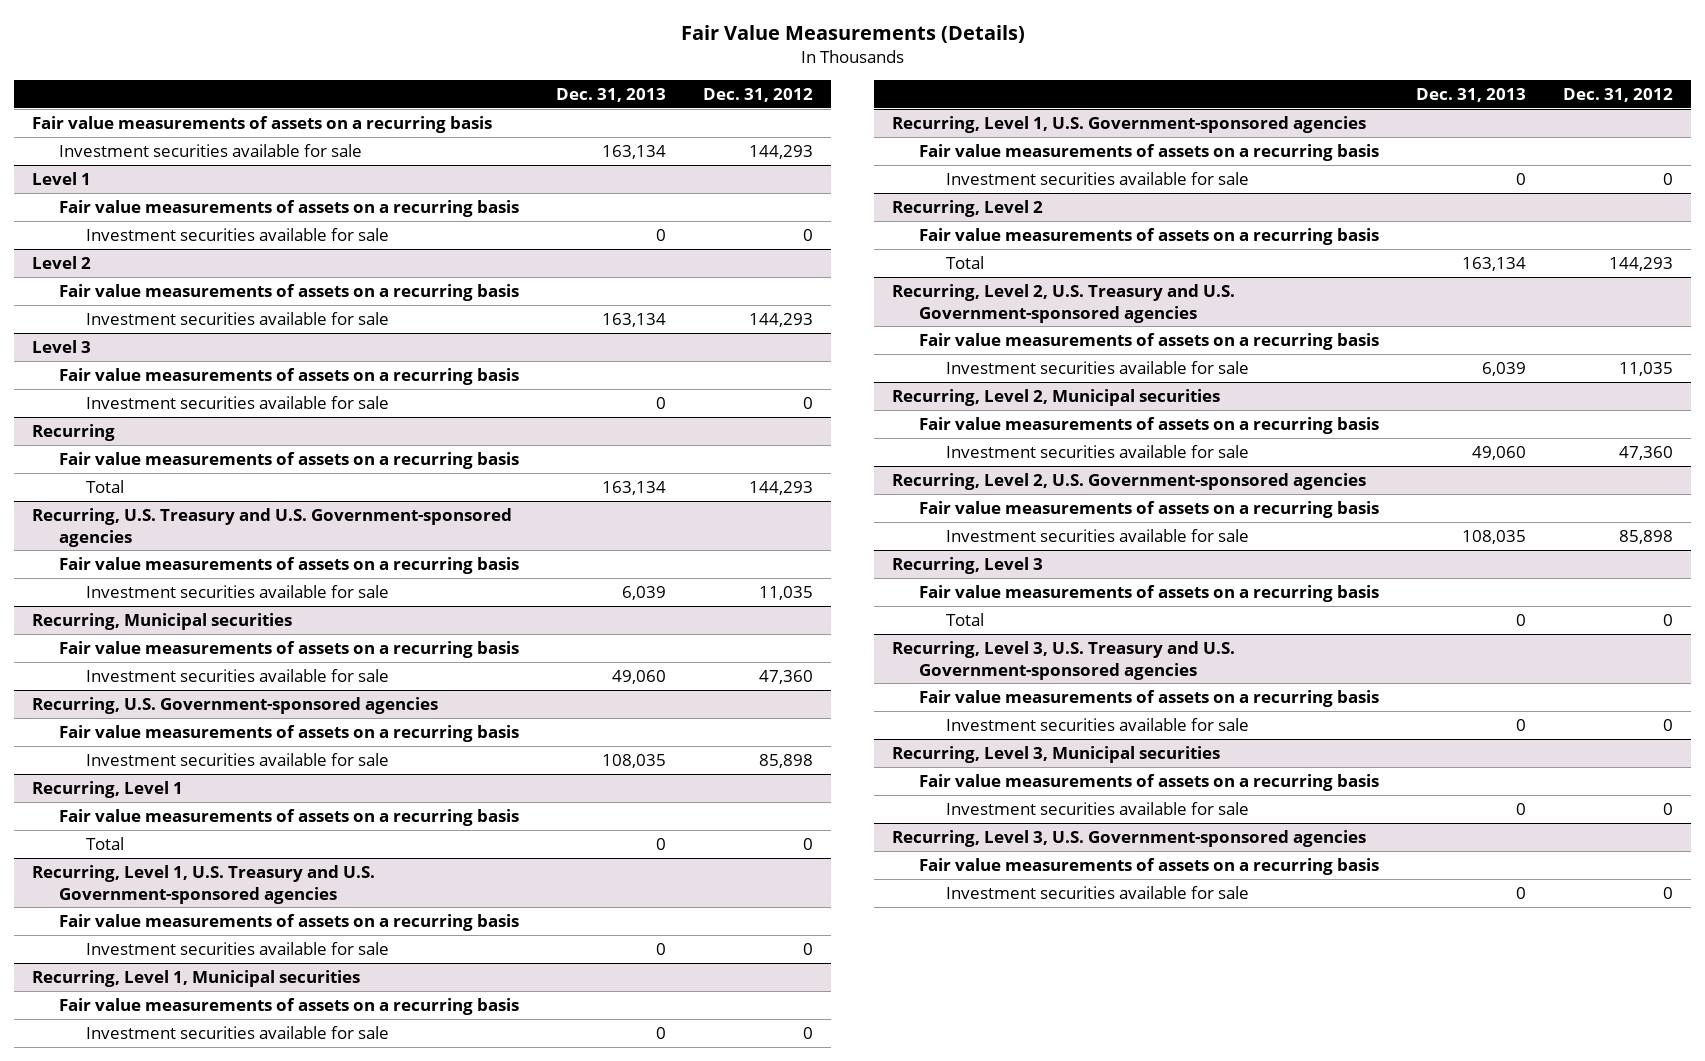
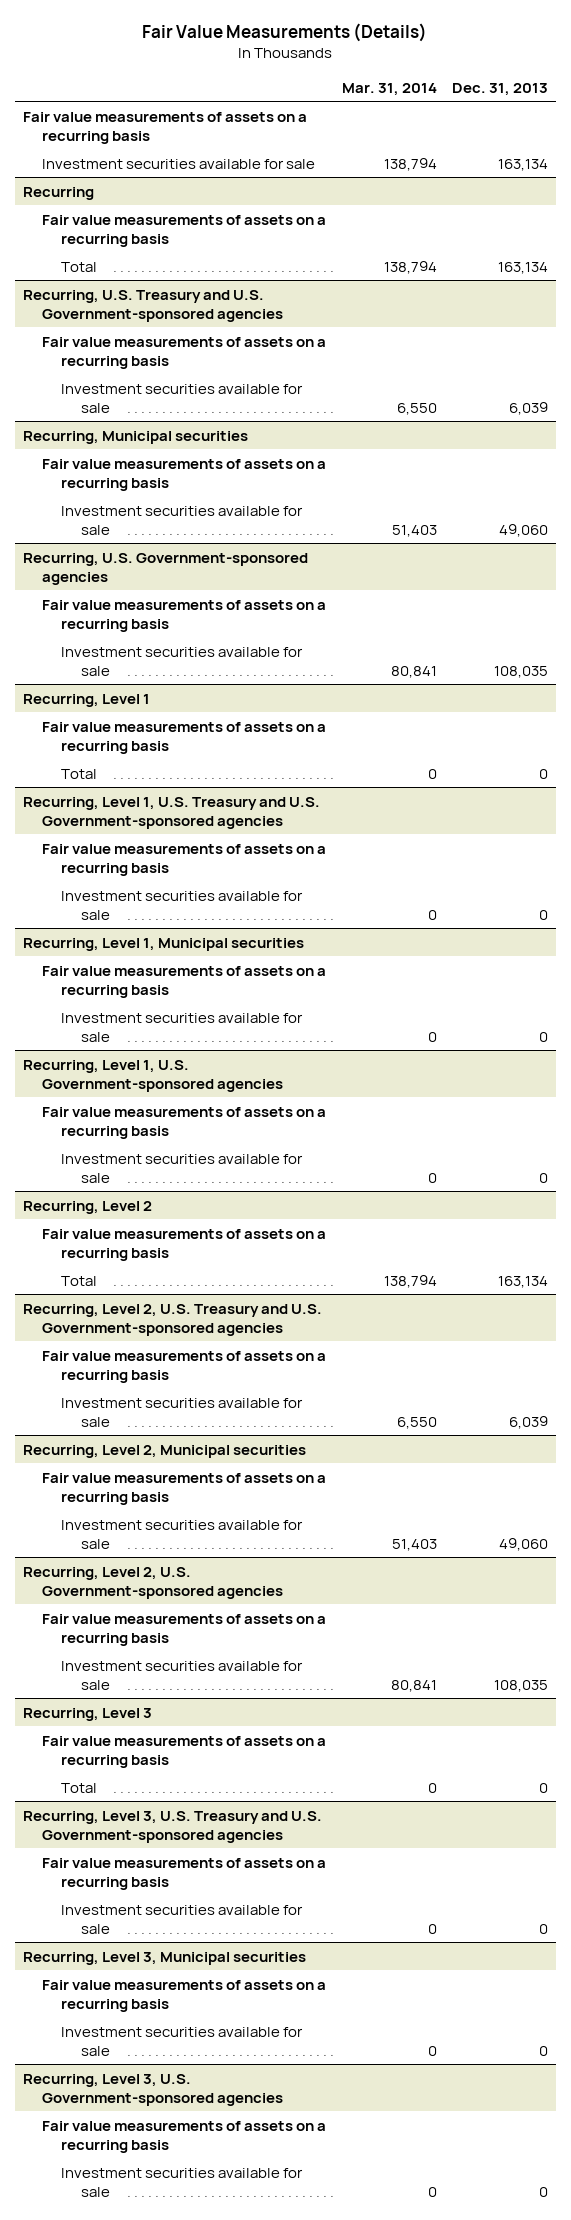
[702,87,813,102] Dec. 31, 2012 -> none
none -> [341,82,437,96] Mar. 31, 2014
[32,171,92,185] Level 1 -> none
[59,199,520,217] Fair value measurements of assets on a recurring basis -> none
[85,227,389,241] Investment securities available for sale -> none
[32,255,92,269] Level 2 -> none
[59,283,520,301] Fair value measurements of assets on a recurring basis -> none
[85,311,389,325] Investment securities available for sale -> none
[32,339,92,353] Level 3 -> none
[59,367,520,385] Fair value measurements of assets on a recurring basis -> none
[85,395,389,409] Investment securities available for sale -> none

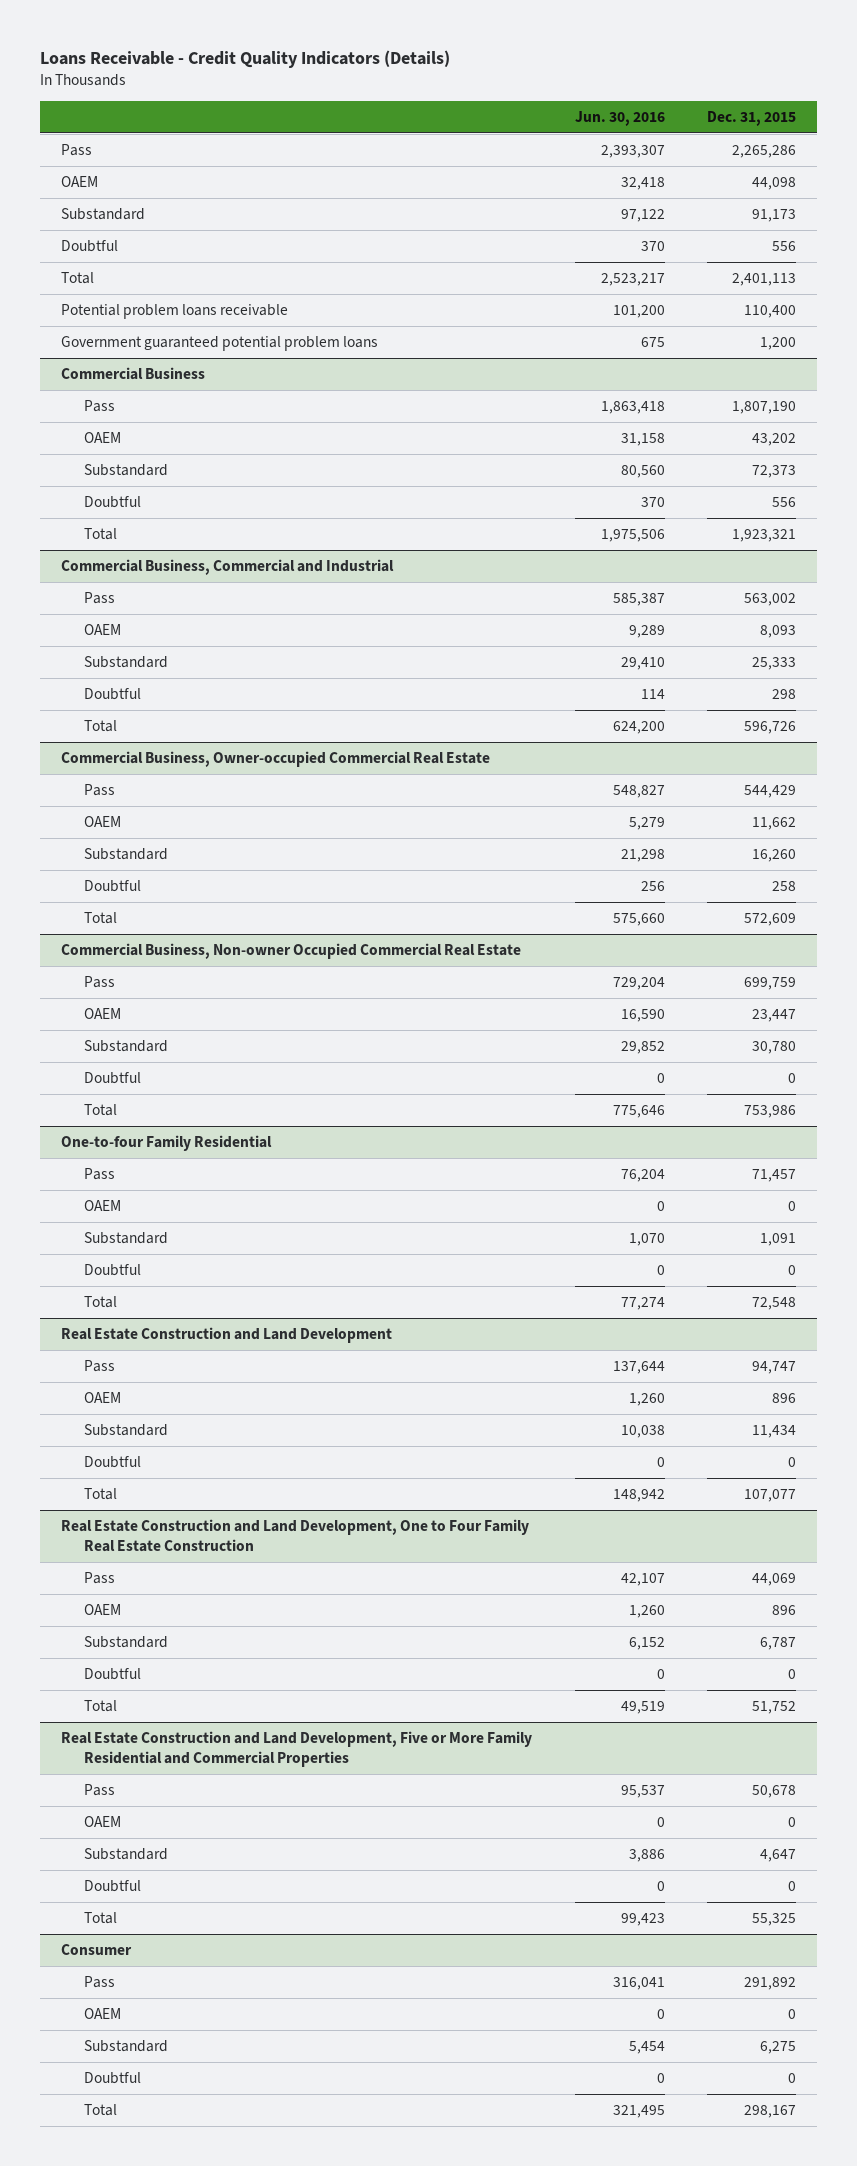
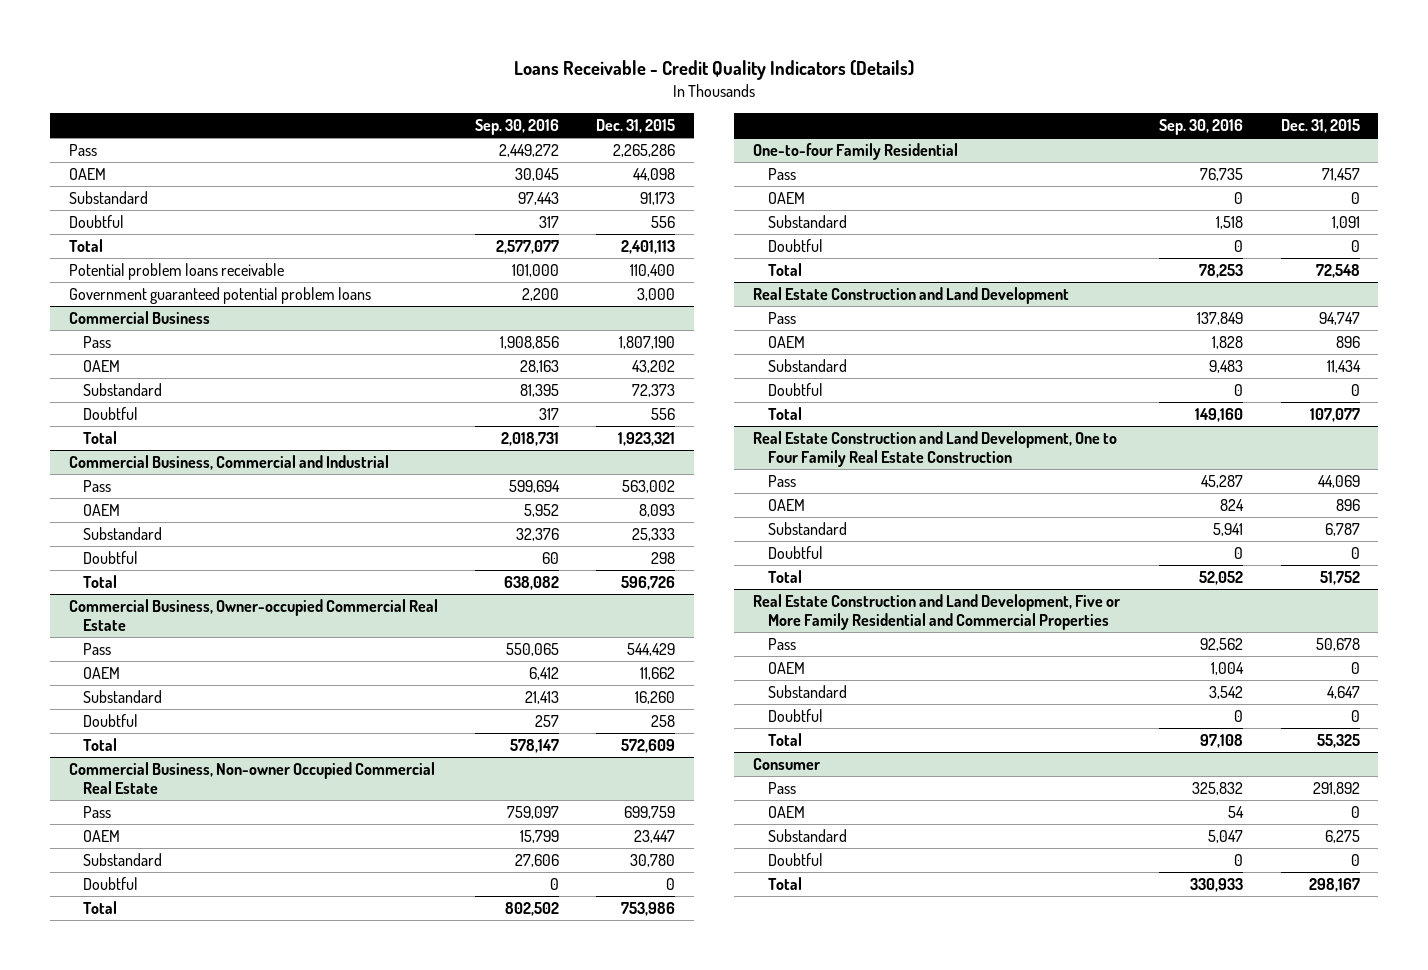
[574,110,665,126] Jun. 30, 2016 -> none
none -> [474,118,559,135] Sep. 30, 2016
[759,337,796,351] 1,200 -> [637,288,676,302] 3,000

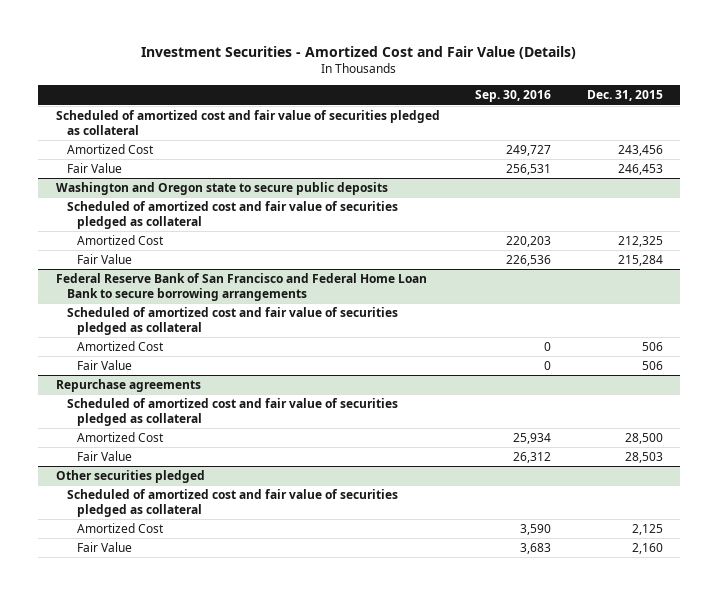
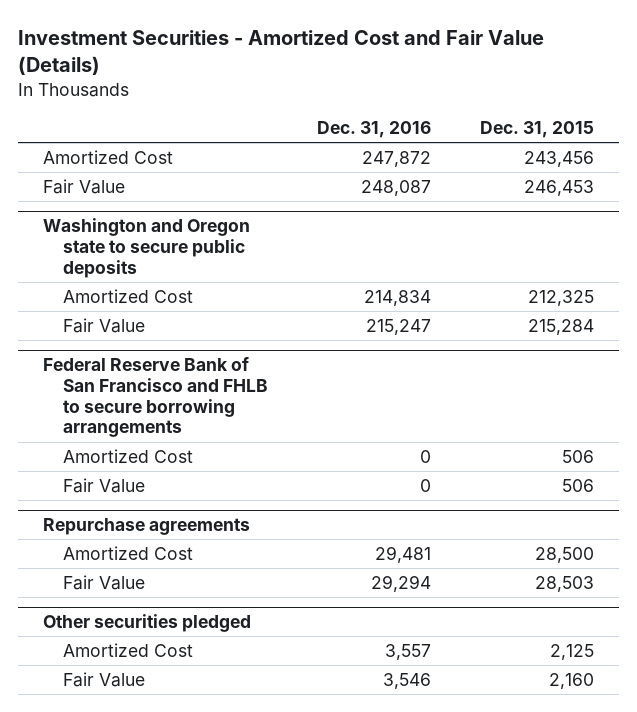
[475,90,552,103] Sep. 30, 2016 -> none
none -> [317,121,432,139] Dec. 31, 2016
[55,109,440,136] Scheduled of amortized cost and fair value of securities pledged as collateral -> none
[66,200,398,230] Scheduled of amortized cost and fair value of securities pledged as collateral -> none
[66,306,398,336] Scheduled of amortized cost and fair value of securities pledged as collateral -> none
[55,272,427,302] Federal Reserve Bank of San Francisco and Federal Home Loan Bank to secure borrowing arrangements -> [42,357,268,438] Federal Reserve Bank of San Francisco and FHLB to secure borrowing arrangements
[66,397,398,427] Scheduled of amortized cost and fair value of securities pledged as collateral -> none
[66,488,398,518] Scheduled of amortized cost and fair value of securities pledged as collateral -> none

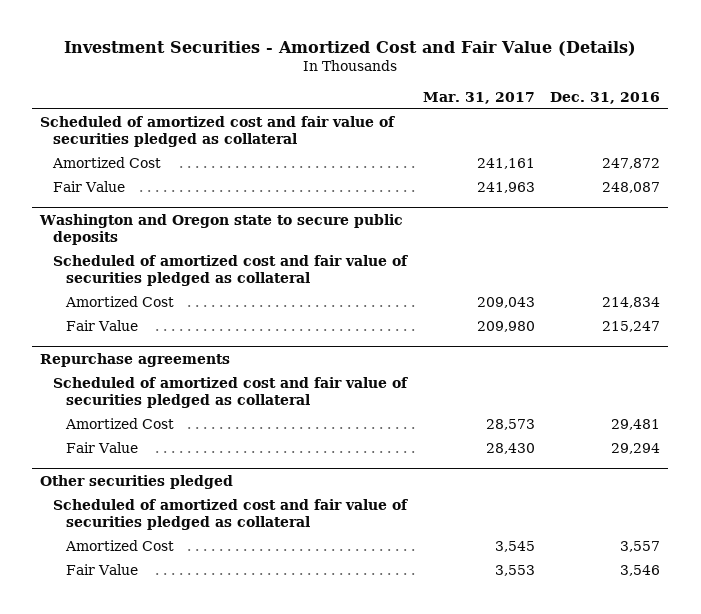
[480,121,595,139] Dec. 31, 2015 -> none
none -> [422,91,535,104] Mar. 31, 2017
none -> [40,115,396,148] Scheduled of amortized cost and fair value of securities pledged as collateral
none -> [53,254,409,287] Scheduled of amortized cost and fair value of securities pledged as collateral
[42,357,268,438] Federal Reserve Bank of San Francisco and FHLB to secure borrowing arrangements -> none
[62,448,193,463] Amortized Cost -> none
[62,477,145,493] Fair Value -> none
none -> [53,376,409,409] Scheduled of amortized cost and fair value of securities pledged as collateral
none -> [53,498,409,531] Scheduled of amortized cost and fair value of securities pledged as collateral

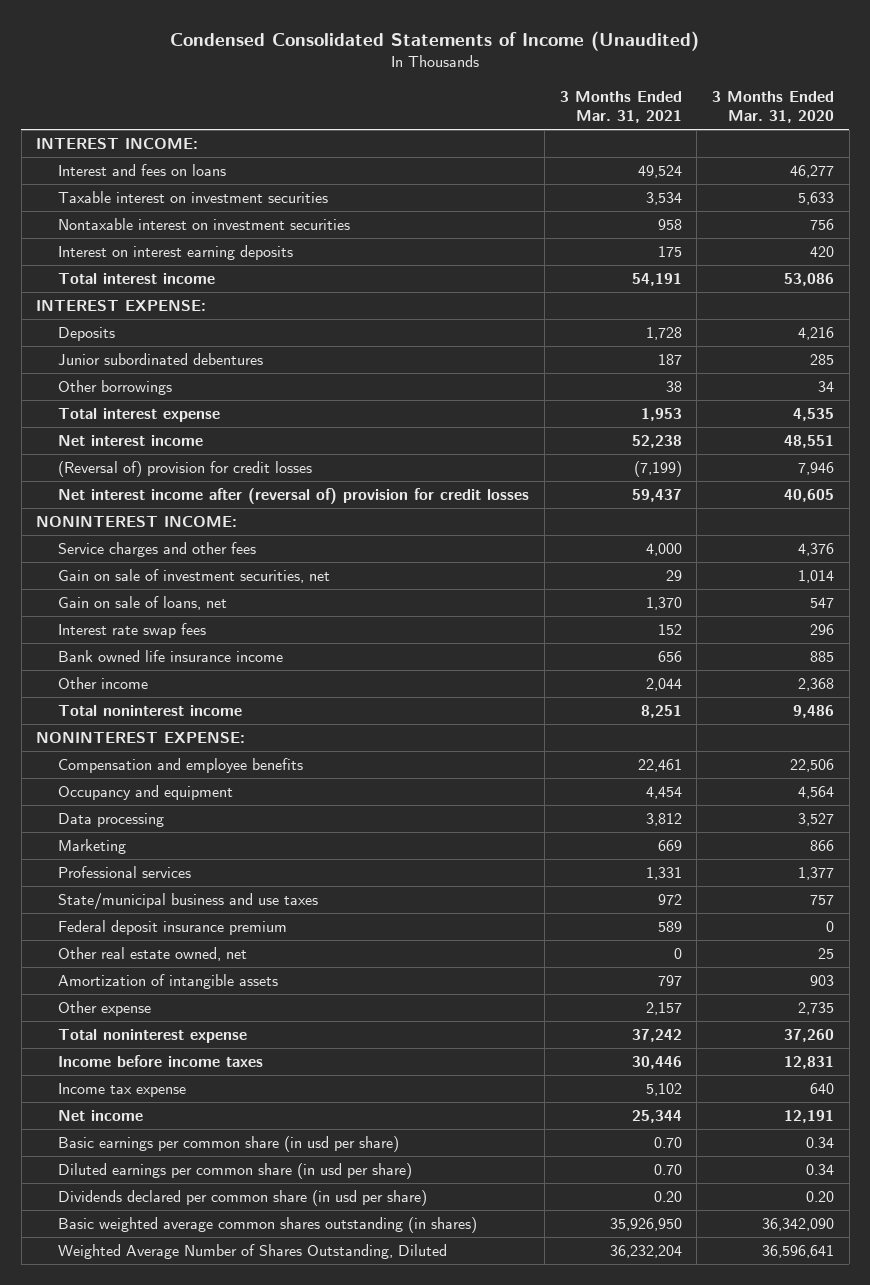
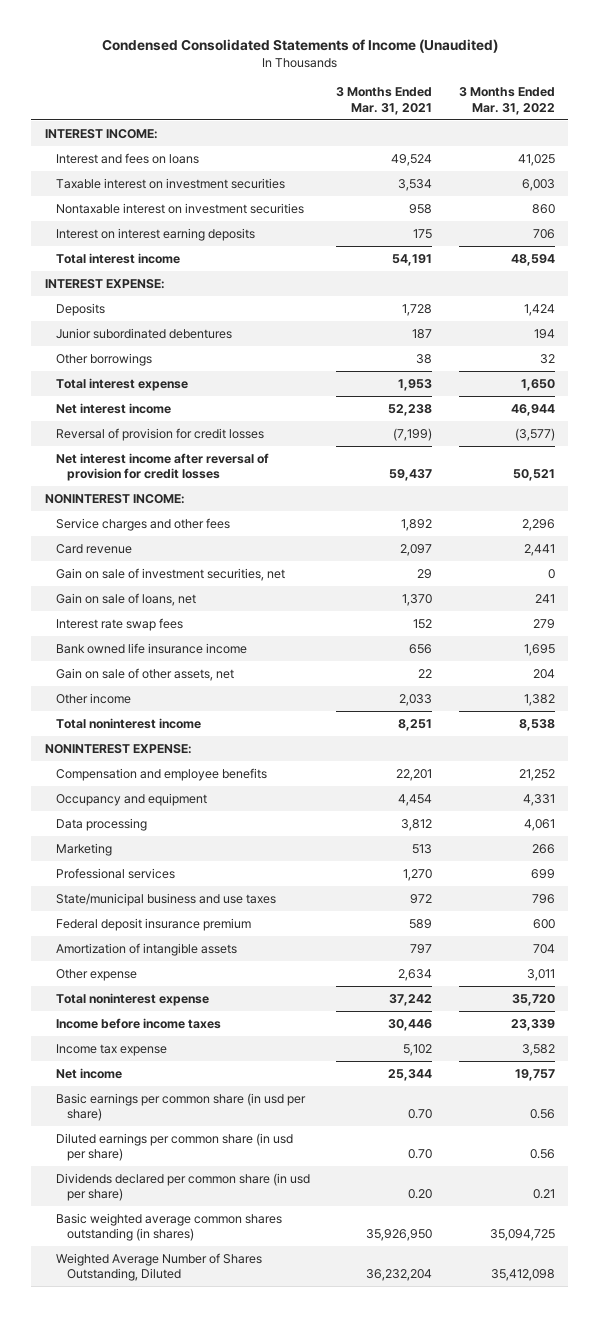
[711,91,834,124] 3 Months Ended Mar. 31, 2020 -> none
none -> [458,87,555,115] 3 Months Ended Mar. 31, 2022
[58,461,313,478] (Reversal of) provision for credit losses -> [55,427,264,441] Reversal of provision for credit losses
[58,488,530,505] Net interest income after (reversal of) provision for credit losses -> [55,452,269,482] Net interest income after reversal of provision for credit losses
[645,543,682,557] 4,000 -> [401,518,433,531] 1,892
none -> [55,543,132,554] Card revenue
none -> [55,667,234,681] Gain on sale of other assets, net
[645,678,682,692] 2,044 -> [399,693,433,706] 2,033
[637,759,682,773] 22,461 -> [396,768,433,781] 22,201
[657,840,682,852] 669 -> [412,843,433,854] 513
[645,867,682,881] 1,331 -> [403,868,433,881] 1,270
[58,947,248,962] Other real estate owned, net -> none
[645,1002,682,1016] 2,157 -> [398,968,433,981] 2,634

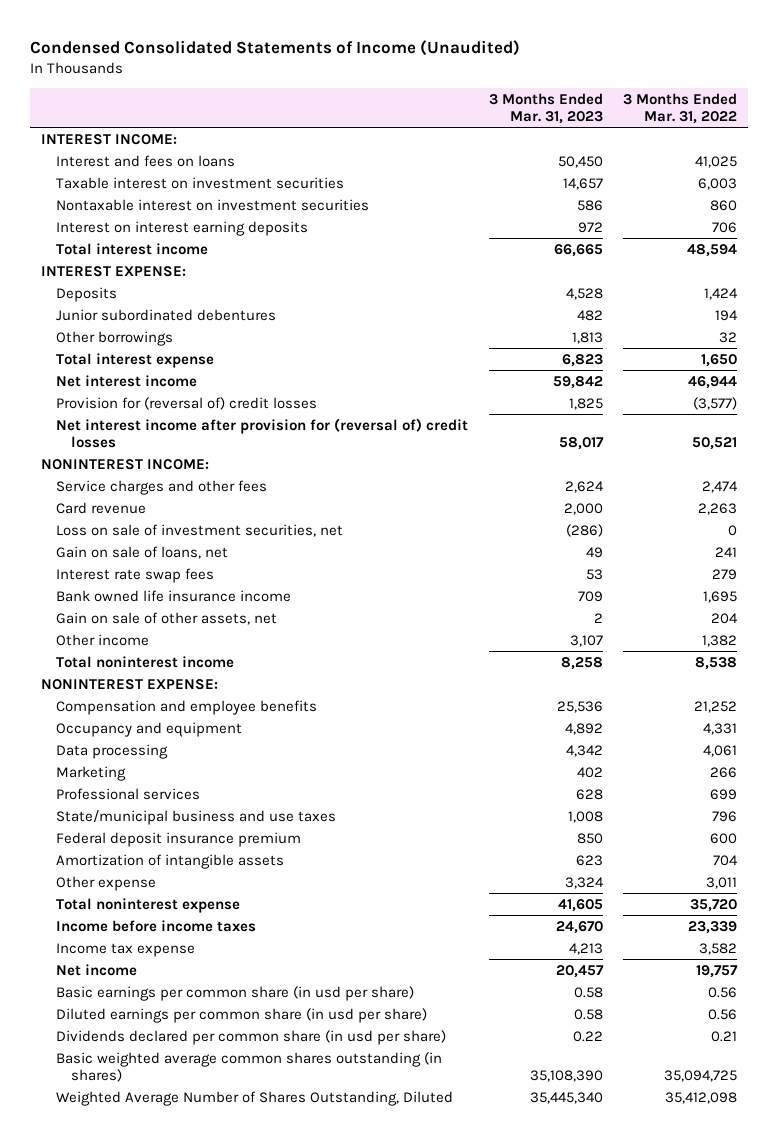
[336,87,433,115] 3 Months Ended Mar. 31, 2021 -> none
none -> [488,92,603,125] 3 Months Ended Mar. 31, 2023
[55,427,264,441] Reversal of provision for credit losses -> [55,396,317,410] Provision for (reversal of) credit losses
[55,452,269,482] Net interest income after reversal of provision for credit losses -> [55,417,468,449] Net interest income after provision for (reversal of) credit losses
[521,518,555,531] 2,296 -> [702,480,739,493] 2,474
[523,543,555,556] 2,441 -> [698,502,738,515] 2,263
[55,567,285,581] Gain on sale of investment securities, net -> [55,523,343,537] Loss on sale of investment securities, net

